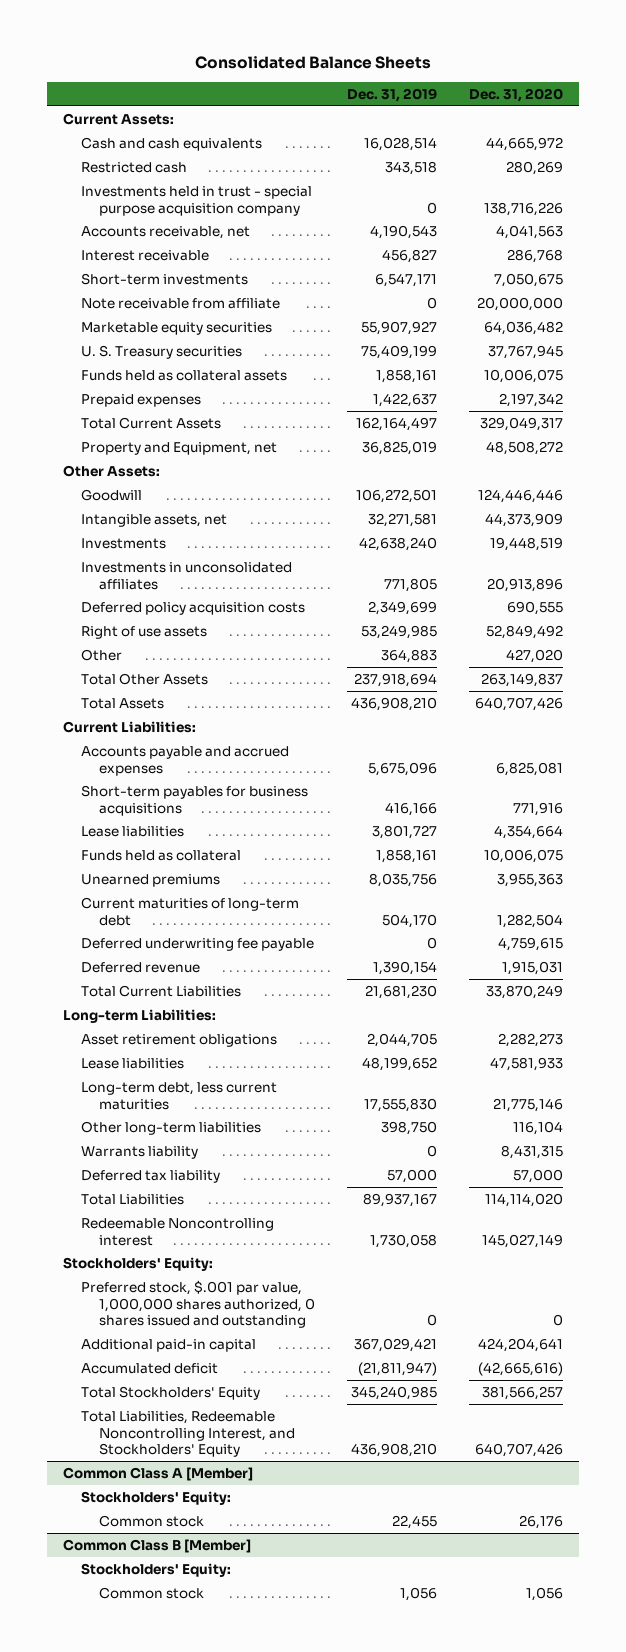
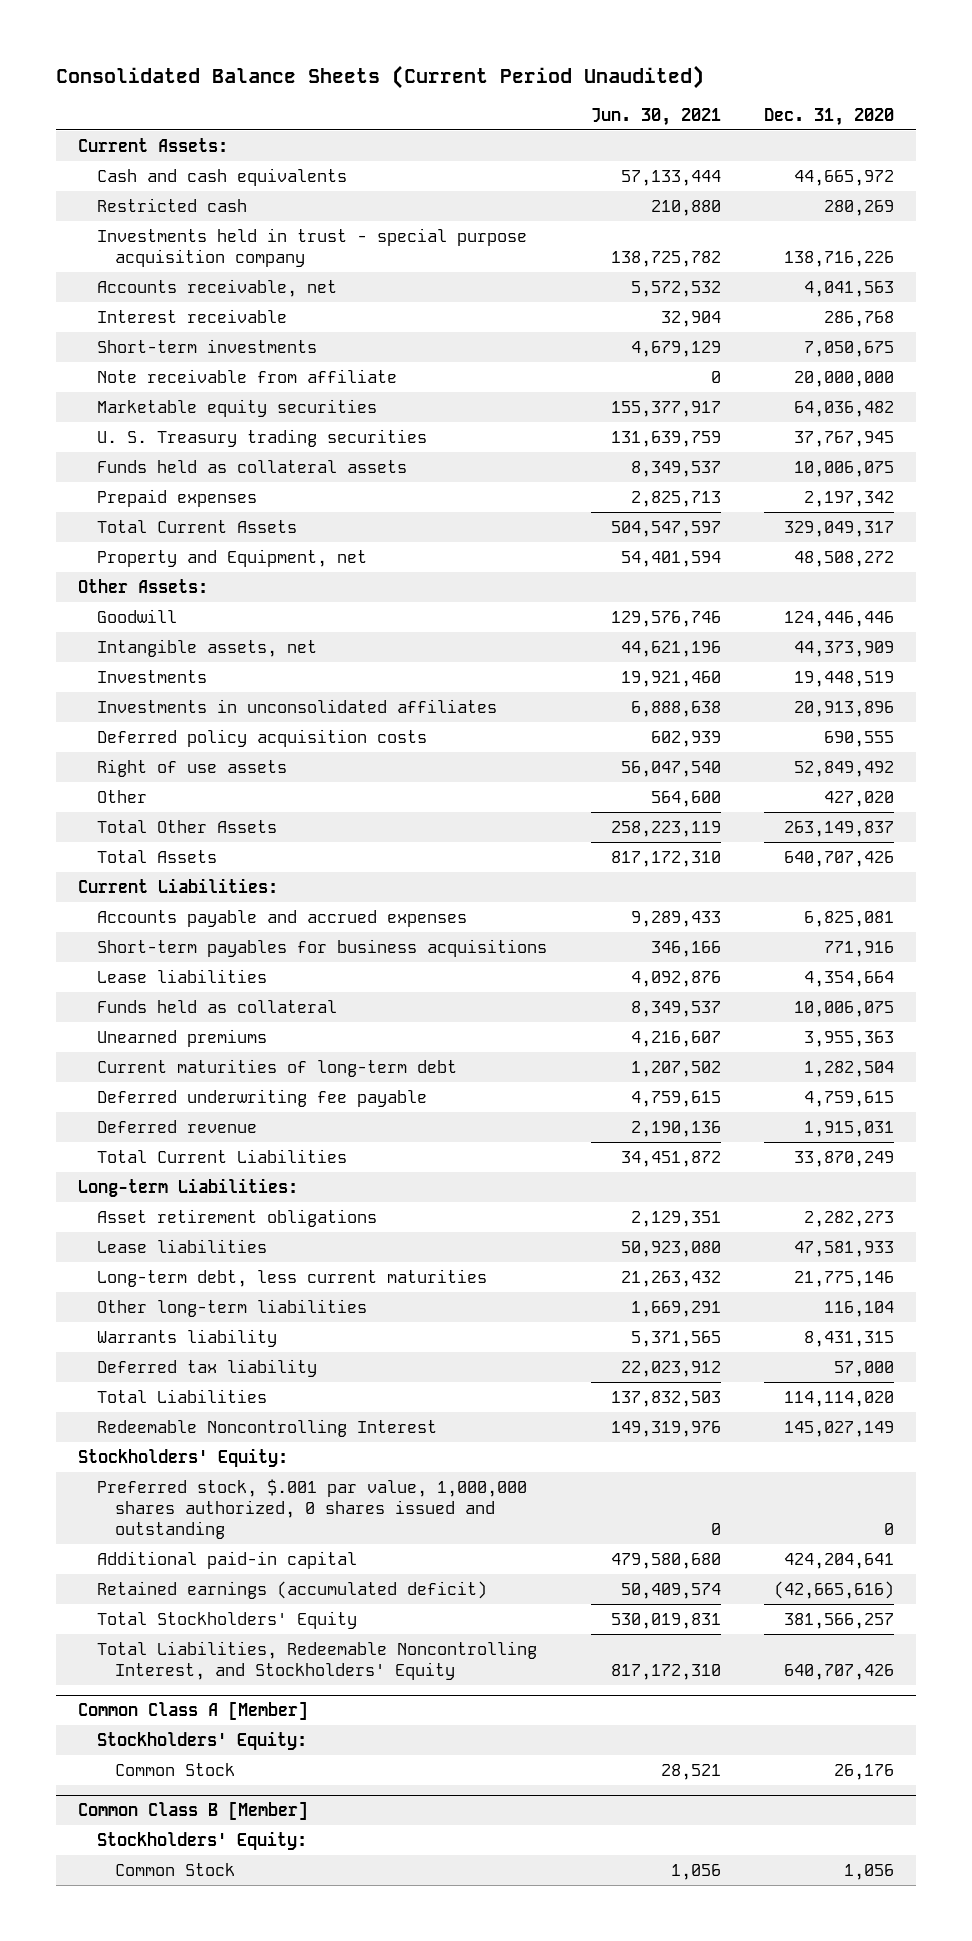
[195,56,432,70] Consolidated Balance Sheets -> [56,64,705,89] Consolidated Balance Sheets (Current Period Unaudited)
[346,87,437,102] Dec. 31, 2019 -> none
none -> [590,107,721,126] Jun. 30, 2021
[81,344,243,359] U. S. Treasury securities -> [96,429,427,448] U. S. Treasury trading securities
[81,1217,275,1246] Redeemable Noncontrolling interest -> [96,1419,437,1438] Redeemable Noncontrolling Interest
[81,1362,219,1374] Accumulated deficit -> [96,1581,487,1600] Retained earnings (accumulated deficit)
[98,1514,204,1527] Common stock -> [115,1763,236,1777] Common Stock
[98,1586,204,1599] Common stock -> [115,1863,236,1877] Common Stock

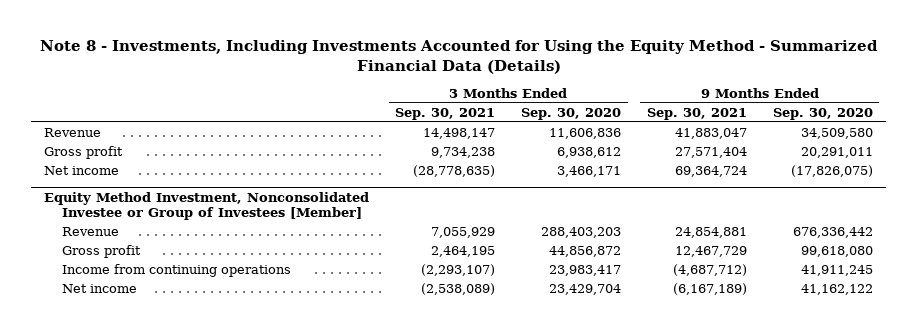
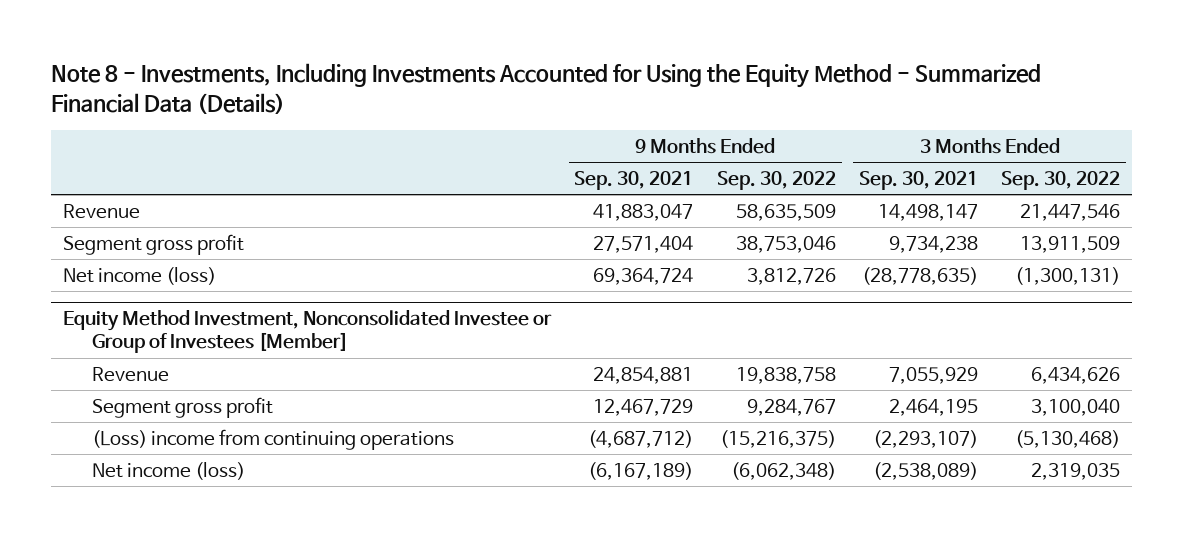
[521,108,622,121] Sep. 30, 2020 -> none
[772,108,873,121] Sep. 30, 2020 -> none
none -> [716,171,836,191] Sep. 30, 2022
none -> [1001,171,1121,191] Sep. 30, 2022
[44,146,124,160] Gross profit -> [63,234,245,256] Segment gross profit
[44,166,120,176] Net income -> [63,267,217,286] Net income (loss)
[62,245,142,259] Gross profit -> [92,397,274,419] Segment gross profit
[62,264,292,278] Income from continuing operations -> [92,429,455,451] (Loss) income from continuing operations
[62,284,138,294] Net income -> [92,462,246,481] Net income (loss)

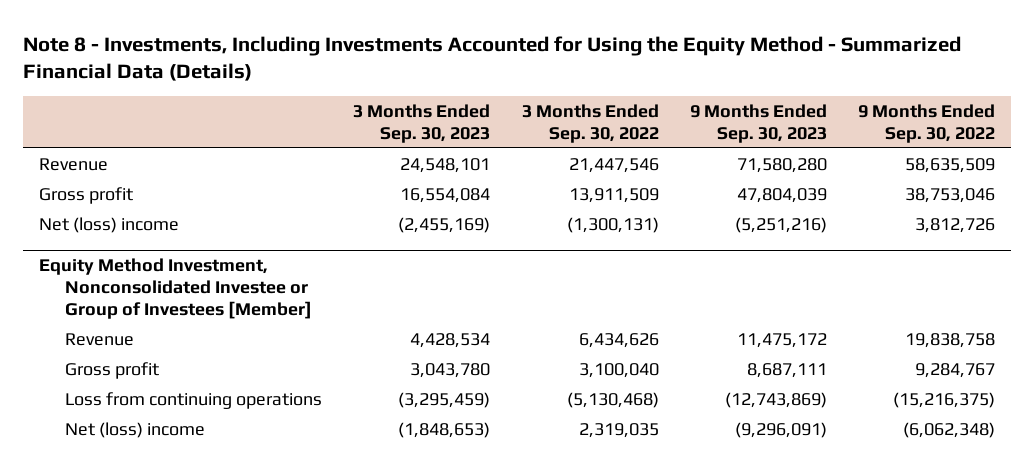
[574,171,694,191] Sep. 30, 2021 -> none
[859,171,979,191] Sep. 30, 2021 -> none
none -> [353,103,491,143] 3 Months Ended Sep. 30, 2023
none -> [689,103,827,143] 9 Months Ended Sep. 30, 2023
[63,234,245,256] Segment gross profit -> [38,186,133,204] Gross profit
[63,267,217,286] Net income (loss) -> [38,216,179,233] Net (loss) income
[92,397,274,419] Segment gross profit -> [65,361,160,379] Gross profit
[92,429,455,451] (Loss) income from continuing operations -> [65,391,323,409] Loss from continuing operations
[92,462,246,481] Net income (loss) -> [65,421,206,438] Net (loss) income

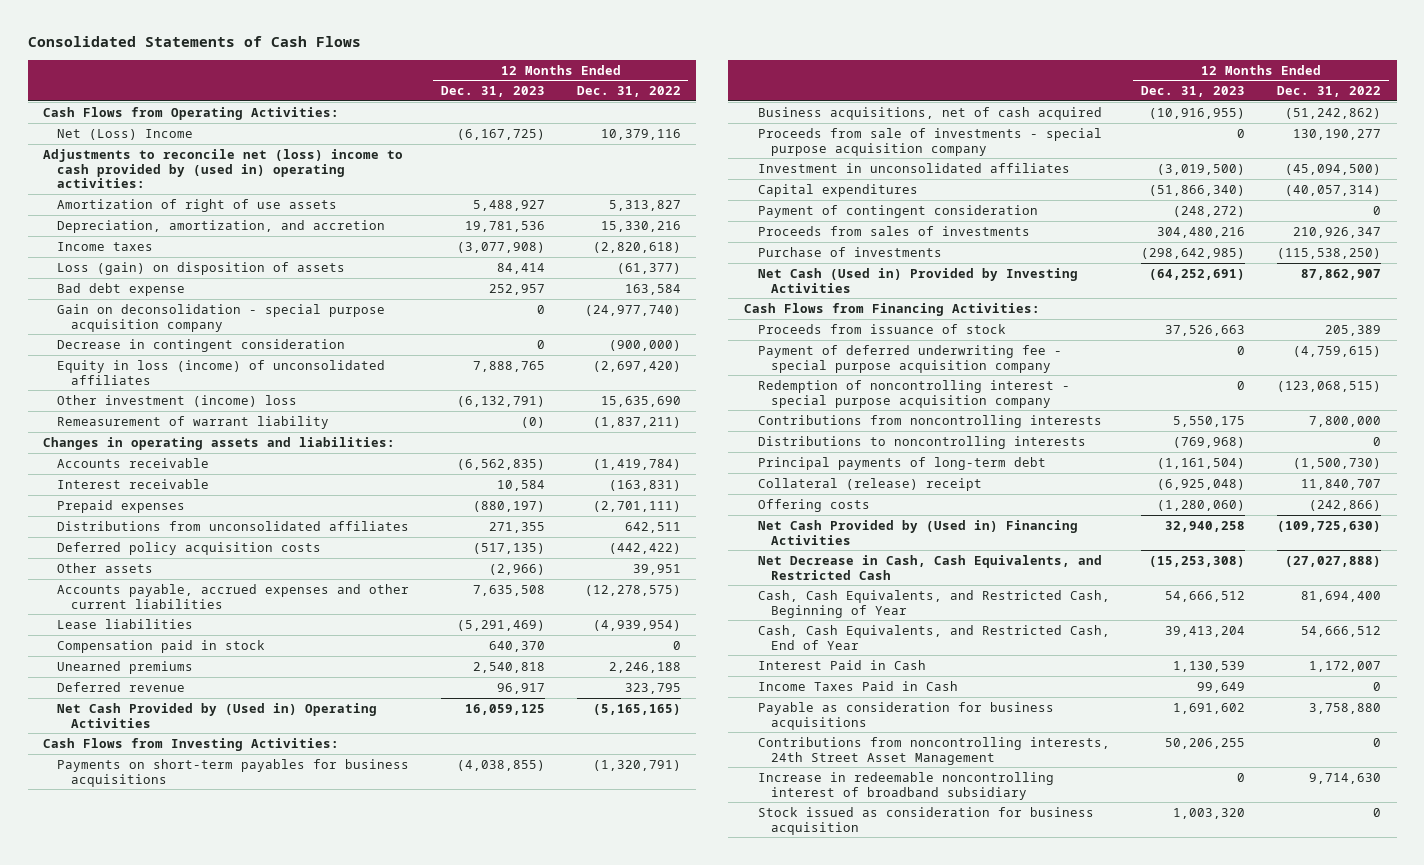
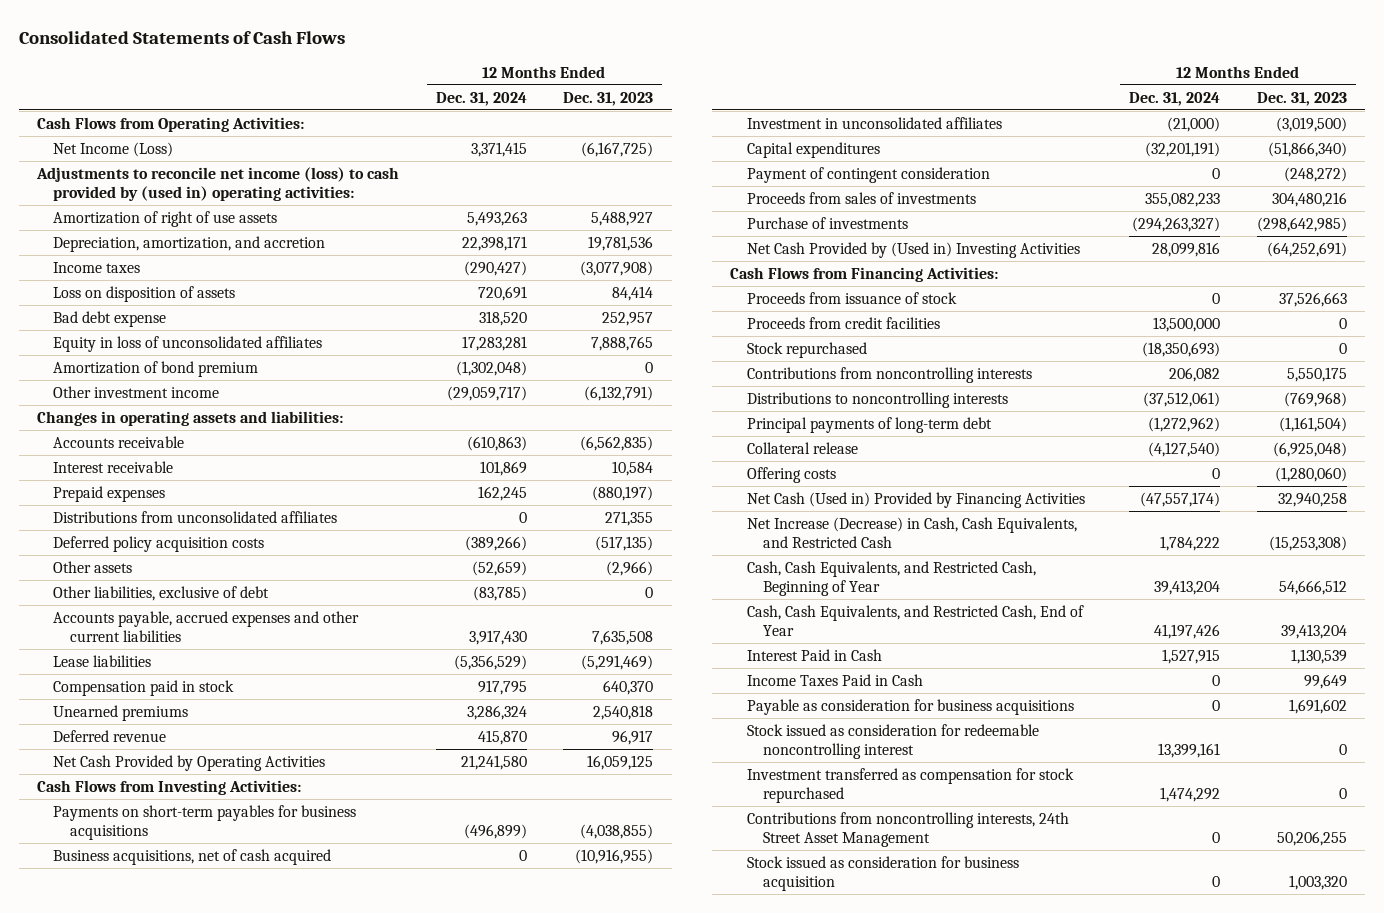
[576,86,681,98] Dec. 31, 2022 -> none
none -> [435,91,527,106] Dec. 31, 2024
[57,128,194,140] Net (Loss) Income -> [53,141,174,157] Net Income (Loss)
[43,148,404,189] Adjustments to reconcile net (loss) income to cash provided by (used in) operating activities: -> [36,166,400,201] Adjustments to reconcile net income (loss) to cash provided by (used in) operating activities:
[57,261,346,275] Loss (gain) on disposition of assets -> [53,285,236,302] Loss on disposition of assets
[57,303,386,332] Gain on deconsolidation - special purpose acquisition company -> none
[57,338,346,352] Decrease in contingent consideration -> none
[57,415,330,429] Remeasurement of warrant liability -> none
[57,359,386,385] Equity in loss (income) of unconsolidated affiliates -> [53,335,323,352] Equity in loss of unconsolidated affiliates
none -> [53,360,259,377] Amortization of bond premium
[57,394,298,407] Other investment (income) loss -> [53,385,220,398] Other investment income
none -> [53,585,270,601] Other liabilities, exclusive of debt
[57,702,378,728] Net Cash Provided by (Used in) Operating Activities -> [53,754,326,771] Net Cash Provided by Operating Activities
[757,127,1102,156] Proceeds from sale of investments - special purpose acquisition company -> none
[757,267,1078,293] Net Cash (Used in) Provided by Investing Activities -> [746,241,1080,258] Net Cash Provided by (Used in) Investing Activities
[757,344,1062,373] Payment of deferred underwriting fee - special purpose acquisition company -> none
[757,379,1070,408] Redemption of noncontrolling interest - special purpose acquisition company -> none
none -> [746,316,940,329] Proceeds from credit facilities
none -> [746,341,867,358] Stock repurchased
[757,477,982,491] Collateral (release) receipt -> [746,441,858,454] Collateral release
[757,519,1078,545] Net Cash Provided by (Used in) Financing Activities -> [746,491,1085,508] Net Cash (Used in) Provided by Financing Activities
[757,554,1102,580] Net Decrease in Cash, Cash Equivalents, and Restricted Cash -> [746,516,1077,548] Net Increase (Decrease) in Cash, Cash Equivalents, and Restricted Cash
none -> [746,723,1039,759] Stock issued as consideration for redeemable noncontrolling interest
none -> [746,767,1074,803] Investment transferred as compensation for stock repurchased
[757,771,1054,800] Increase in redeemable noncontrolling interest of broadband subsidiary -> none

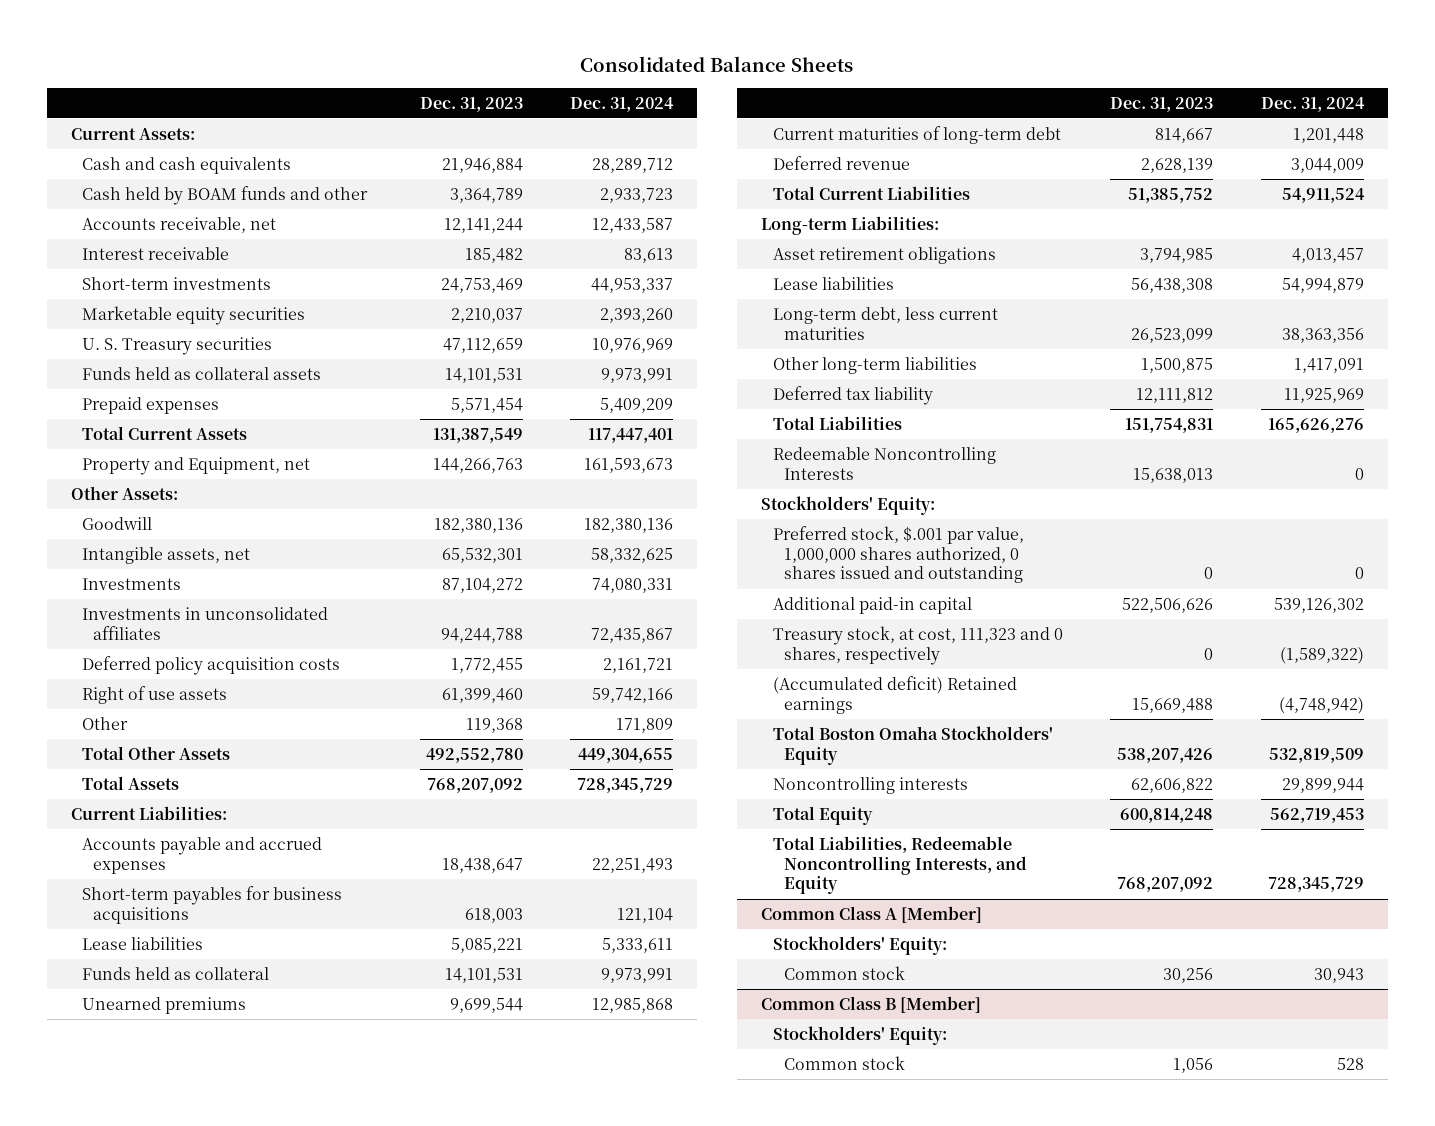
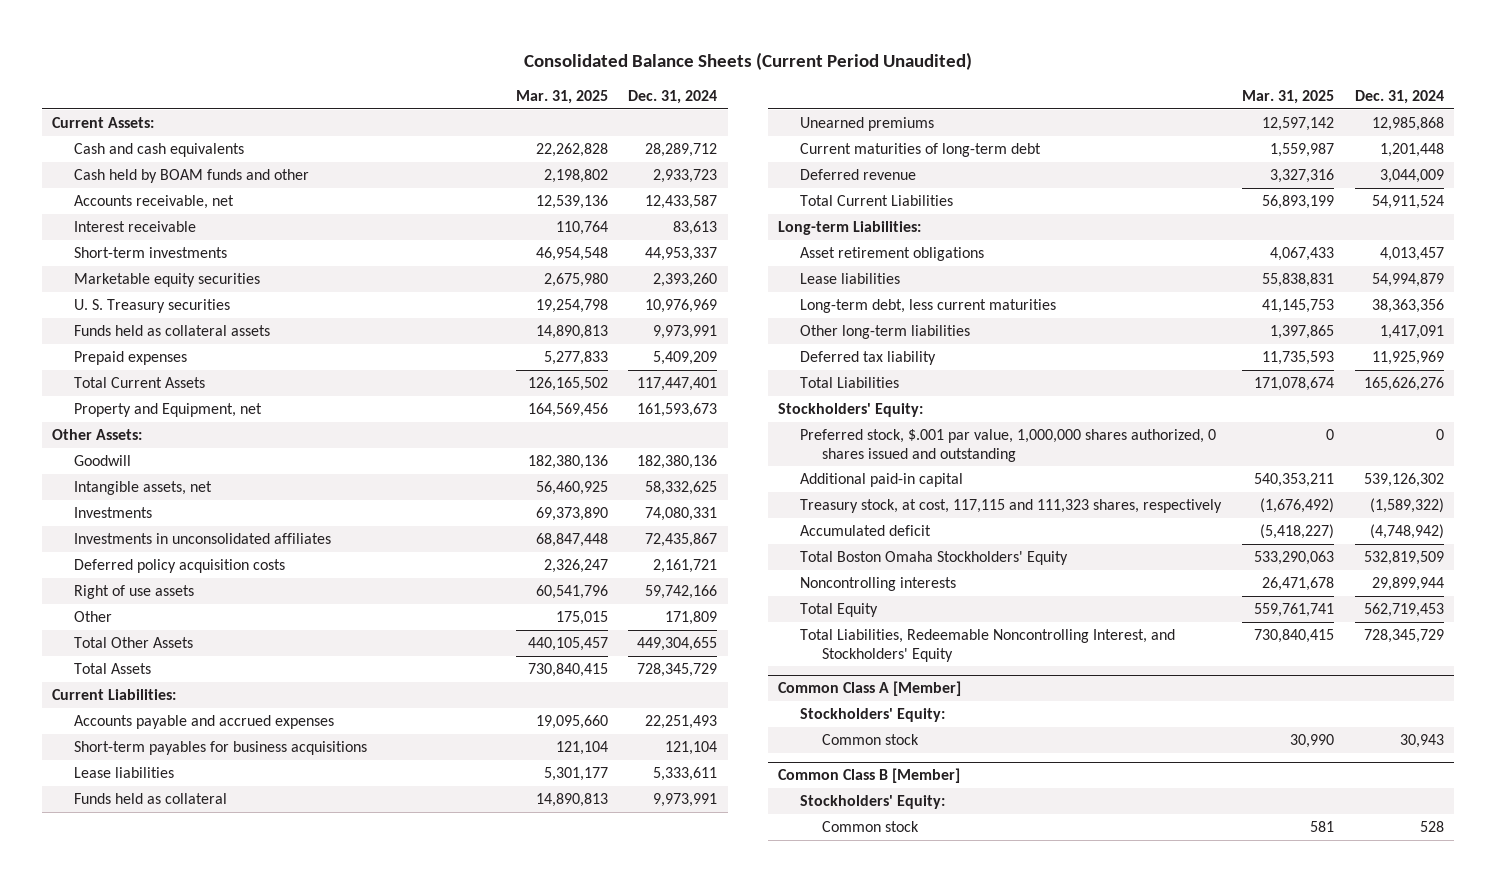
[580,55,854,72] Consolidated Balance Sheets -> [523,51,972,70] Consolidated Balance Sheets (Current Period Unaudited)
[419,96,523,112] Dec. 31, 2023 -> none
none -> [515,90,608,105] Mar. 31, 2025
[772,447,996,480] Redeemable Noncontrolling Interests -> none
[772,626,1063,665] Treasury stock, at cost, 111,323 and 0 shares, respectively -> [800,499,1223,514] Treasury stock, at cost, 117,115 and 111,323 shares, respectively
[772,676,1017,714] (Accumulated deficit) Retained earnings -> [800,525,932,537] Accumulated deficit
[772,836,1027,895] Total Liabilities, Redeemable Noncontrolling Interests, and Equity -> [800,629,1176,662] Total Liabilities, Redeemable Noncontrolling Interest, and Stockholders' Equity

